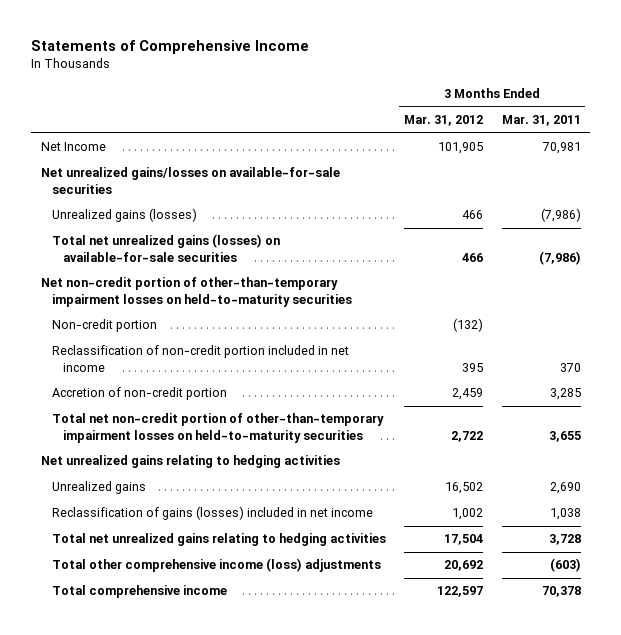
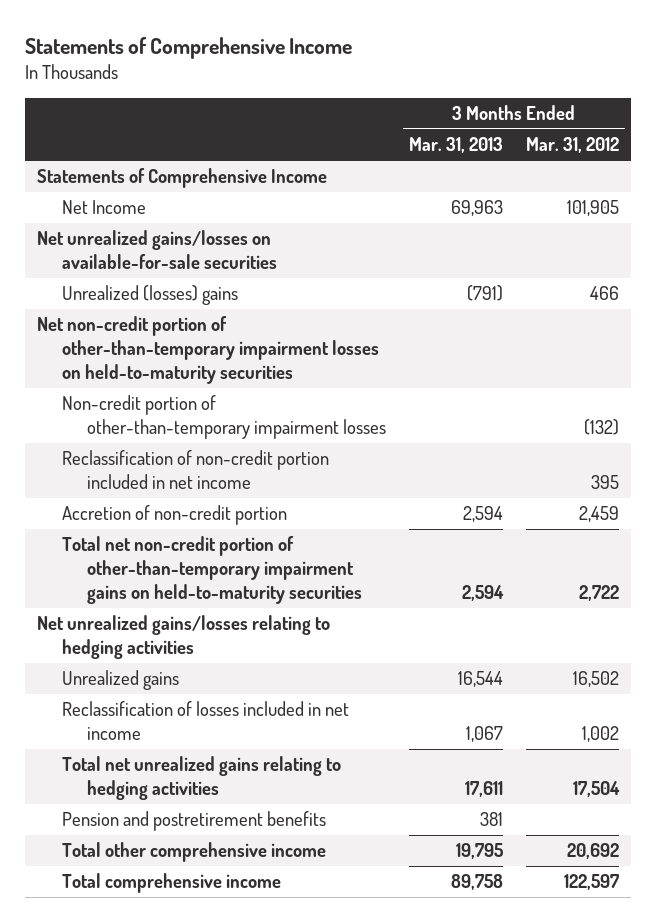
[501,115,581,127] Mar. 31, 2011 -> none
none -> [408,137,503,154] Mar. 31, 2013
none -> [36,168,327,189] Statements of Comprehensive Income
[51,234,280,262] Total net unrealized gains (losses) on available-for-sale securities -> none
[51,208,197,223] Unrealized gains (losses) -> [61,285,238,306] Unrealized (losses) gains
[51,319,157,333] Non-credit portion -> [61,395,386,440] Non-credit portion of other-than-temporary impairment losses
[51,413,384,443] Total net non-credit portion of other-than-temporary impairment losses on held-to-maturity securities -> [61,536,362,605] Total net non-credit portion of other-than-temporary impairment gains on held-to-maturity securities
[40,455,340,469] Net unrealized gains relating to hedging activities -> [36,615,330,660] Net unrealized gains/losses relating to hedging activities
[51,506,373,521] Reclassification of gains (losses) included in net income -> [61,701,349,741] Reclassification of losses included in net income
none -> [61,811,326,832] Pension and postretirement benefits
[51,558,381,573] Total other comprehensive income (loss) adjustments -> [61,842,326,863] Total other comprehensive income

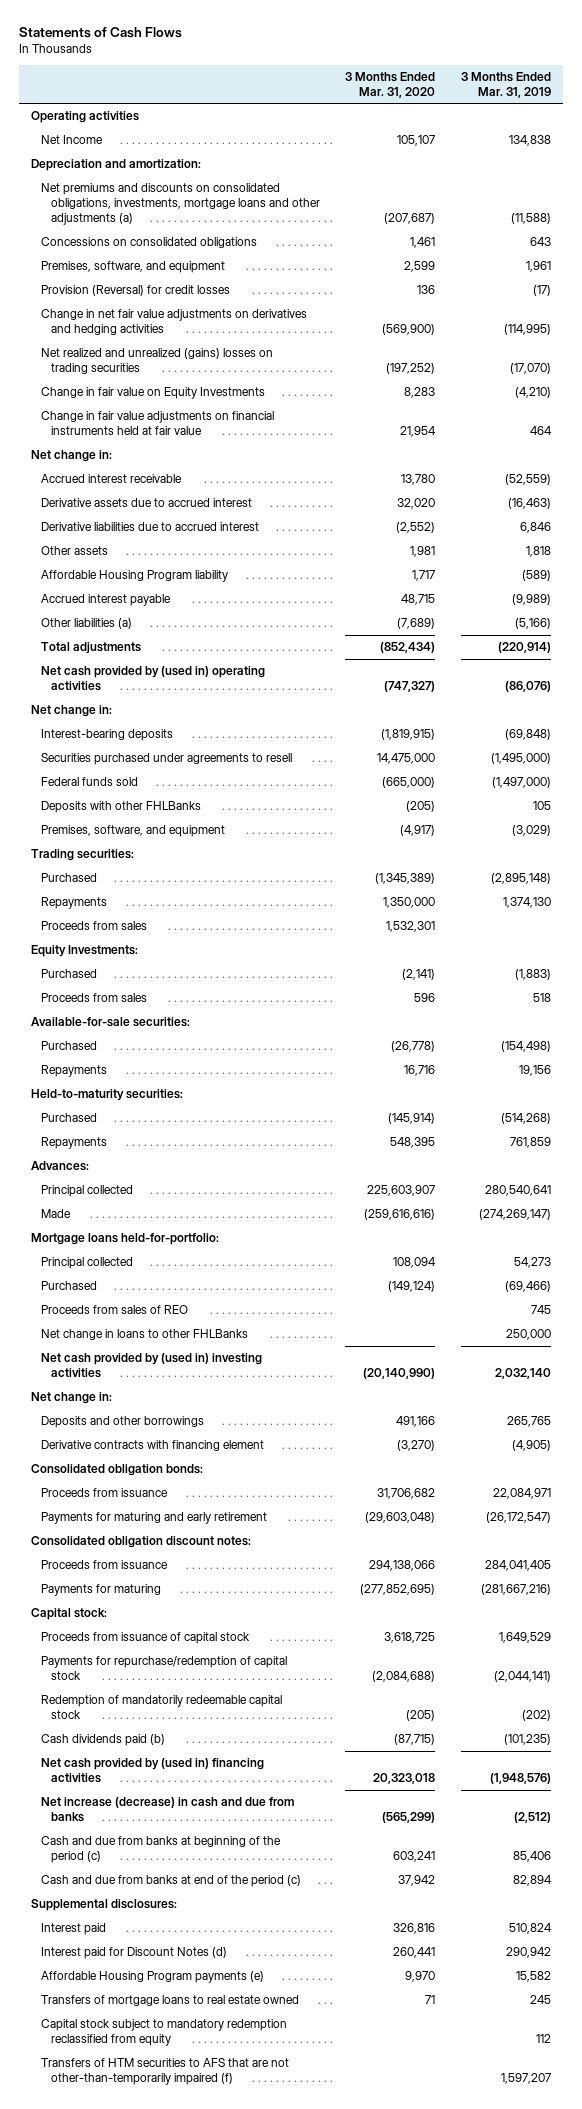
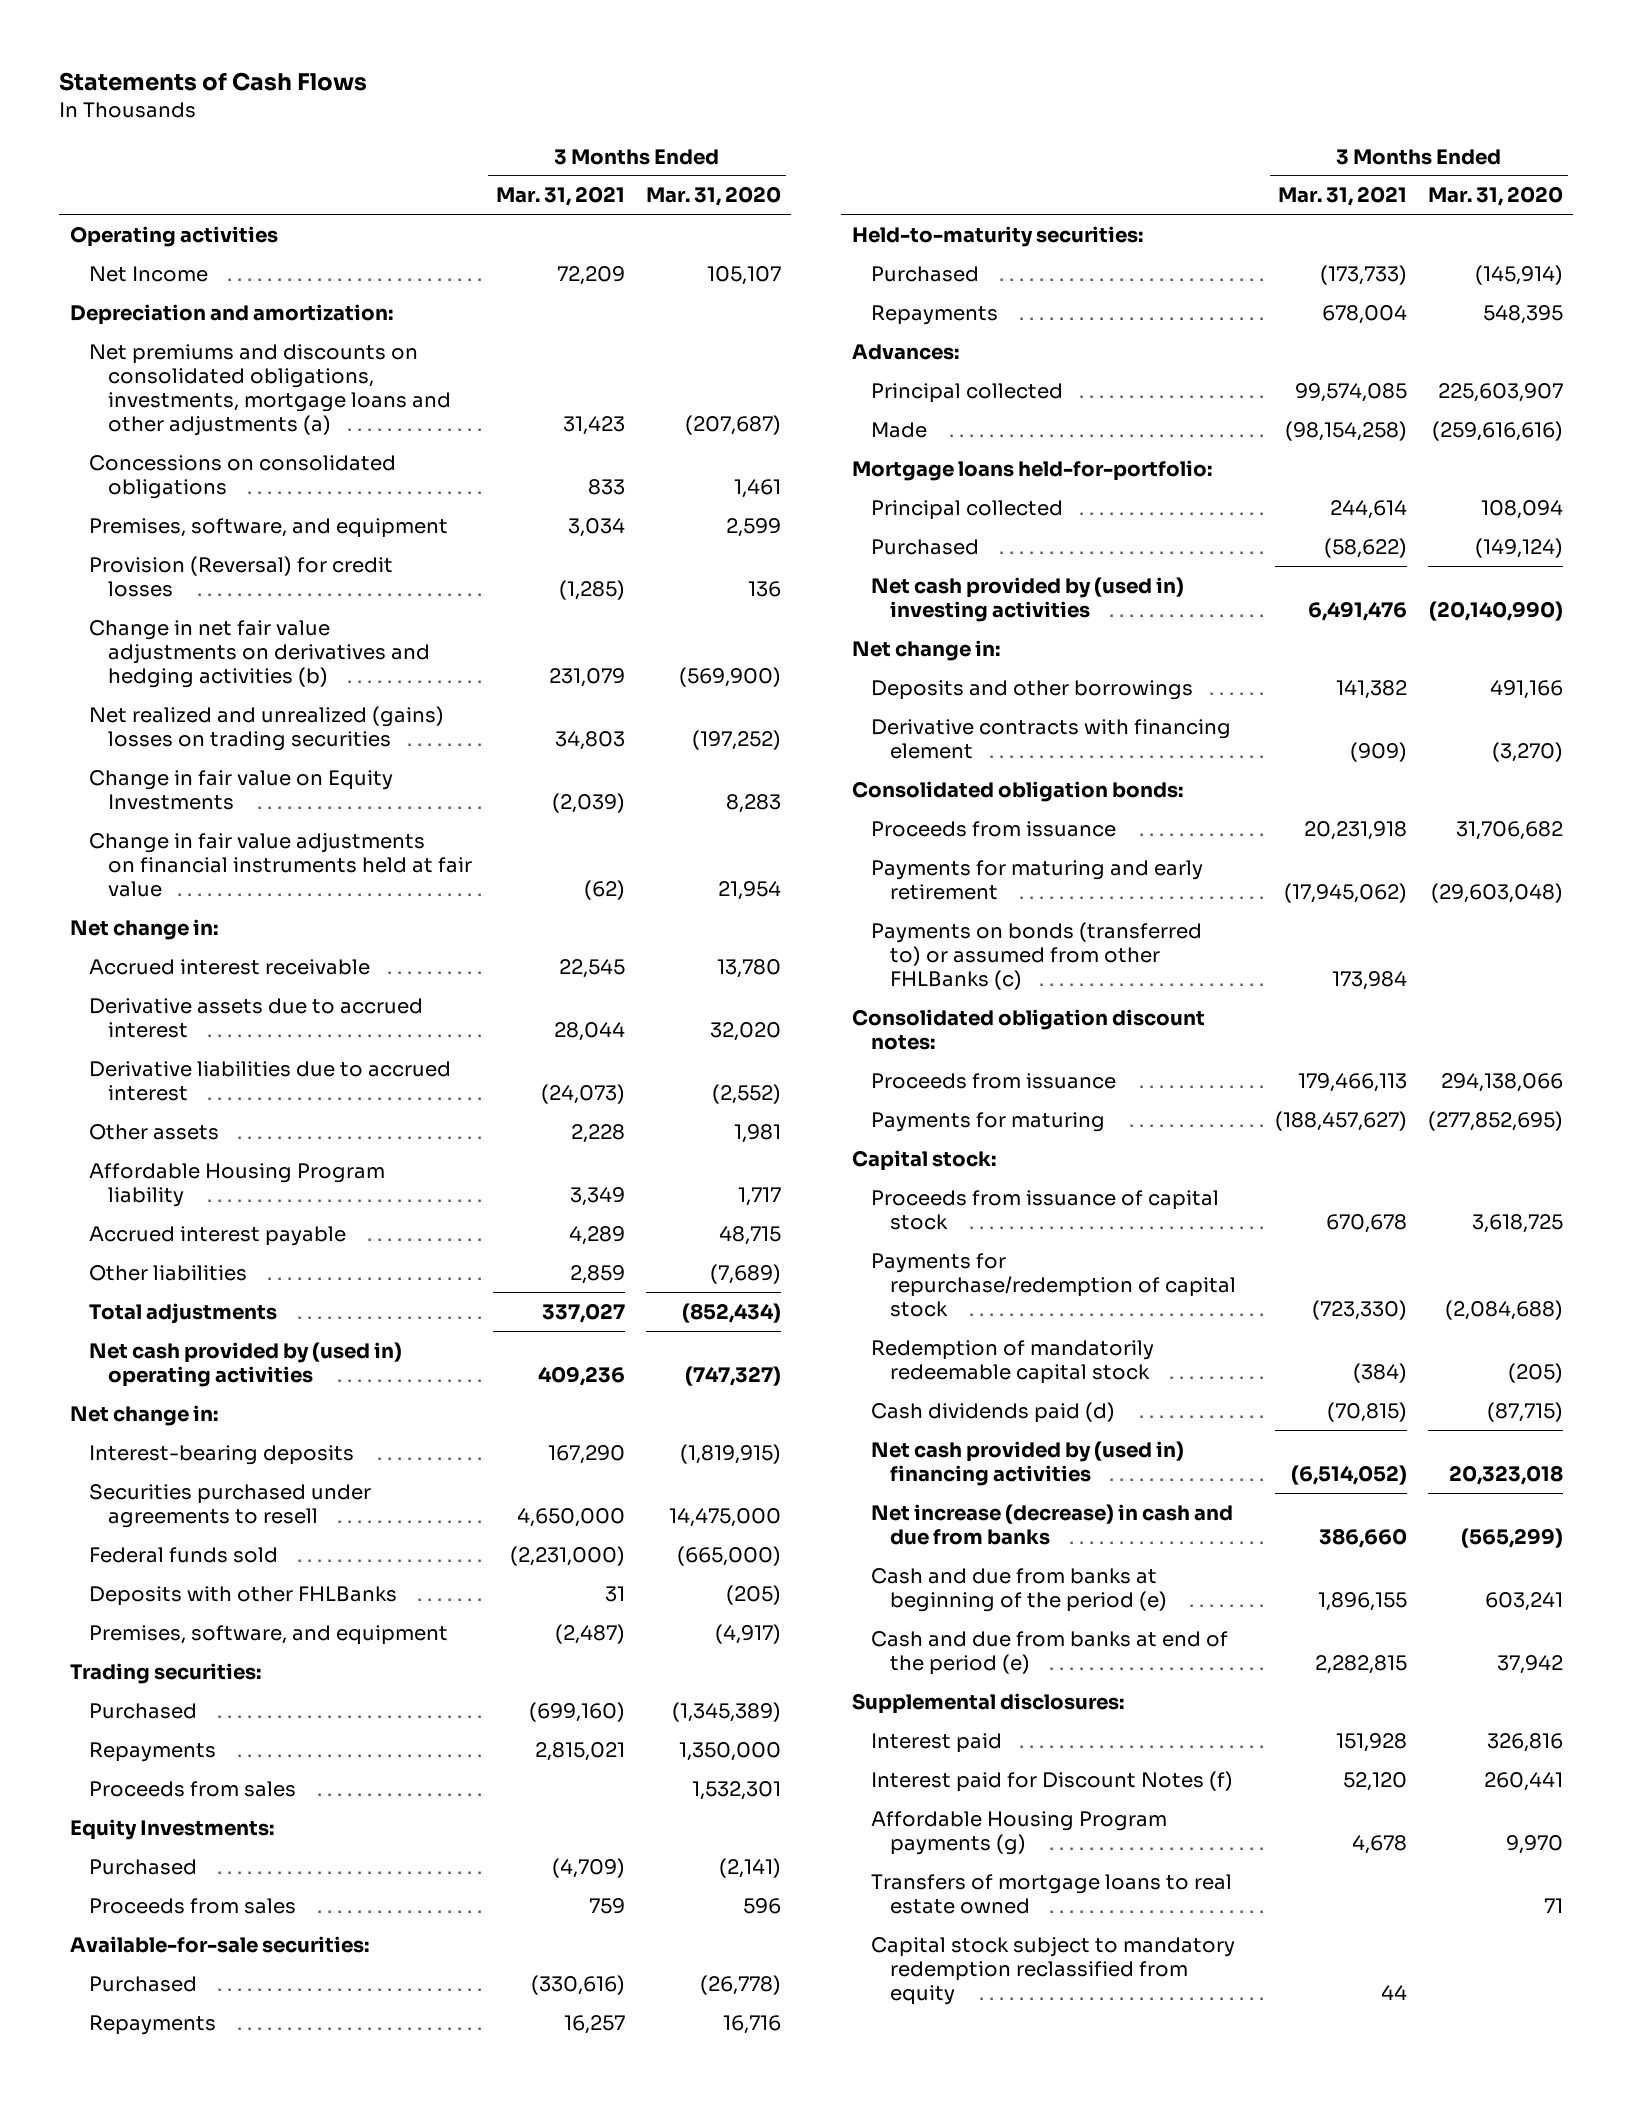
[460,72,551,98] 3 Months Ended Mar. 31, 2019 -> none
none -> [495,186,625,207] Mar. 31, 2021
[41,309,308,336] Change in net fair value adjustments on derivatives and hedging activities -> [88,619,430,689] Change in net fair value adjustments on derivatives and hedging activities (b)
[41,618,133,630] Other liabilities (a) -> [88,1264,247,1281] Other liabilities
[41,1305,189,1315] Proceeds from sales of REO -> none
[41,1329,249,1341] Net change in loans to other FHLBanks -> none
none -> [870,921,1202,991] Payments on bonds (transferred to) or assumed from other FHLBanks (c)
[41,1734,166,1747] Cash dividends paid (b) -> [870,1401,1115,1423] Cash dividends paid (d)
[41,1836,282,1864] Cash and due from banks at beginning of the period (c) -> [870,1567,1167,1612] Cash and due from banks at beginning of the period (e)
[41,1875,302,1888] Cash and due from banks at end of the period (c) -> [870,1630,1228,1675] Cash and due from banks at end of the period (e)
[41,1947,228,1960] Interest paid for Discount Notes (d) -> [870,1770,1233,1792] Interest paid for Discount Notes (f)
[41,1971,265,1984] Affordable Housing Program payments (e) -> [870,1810,1167,1855] Affordable Housing Program payments (g)
[41,2058,290,2086] Transfers of HTM securities to AFS that are not other-than-temporarily impaired (f) -> none

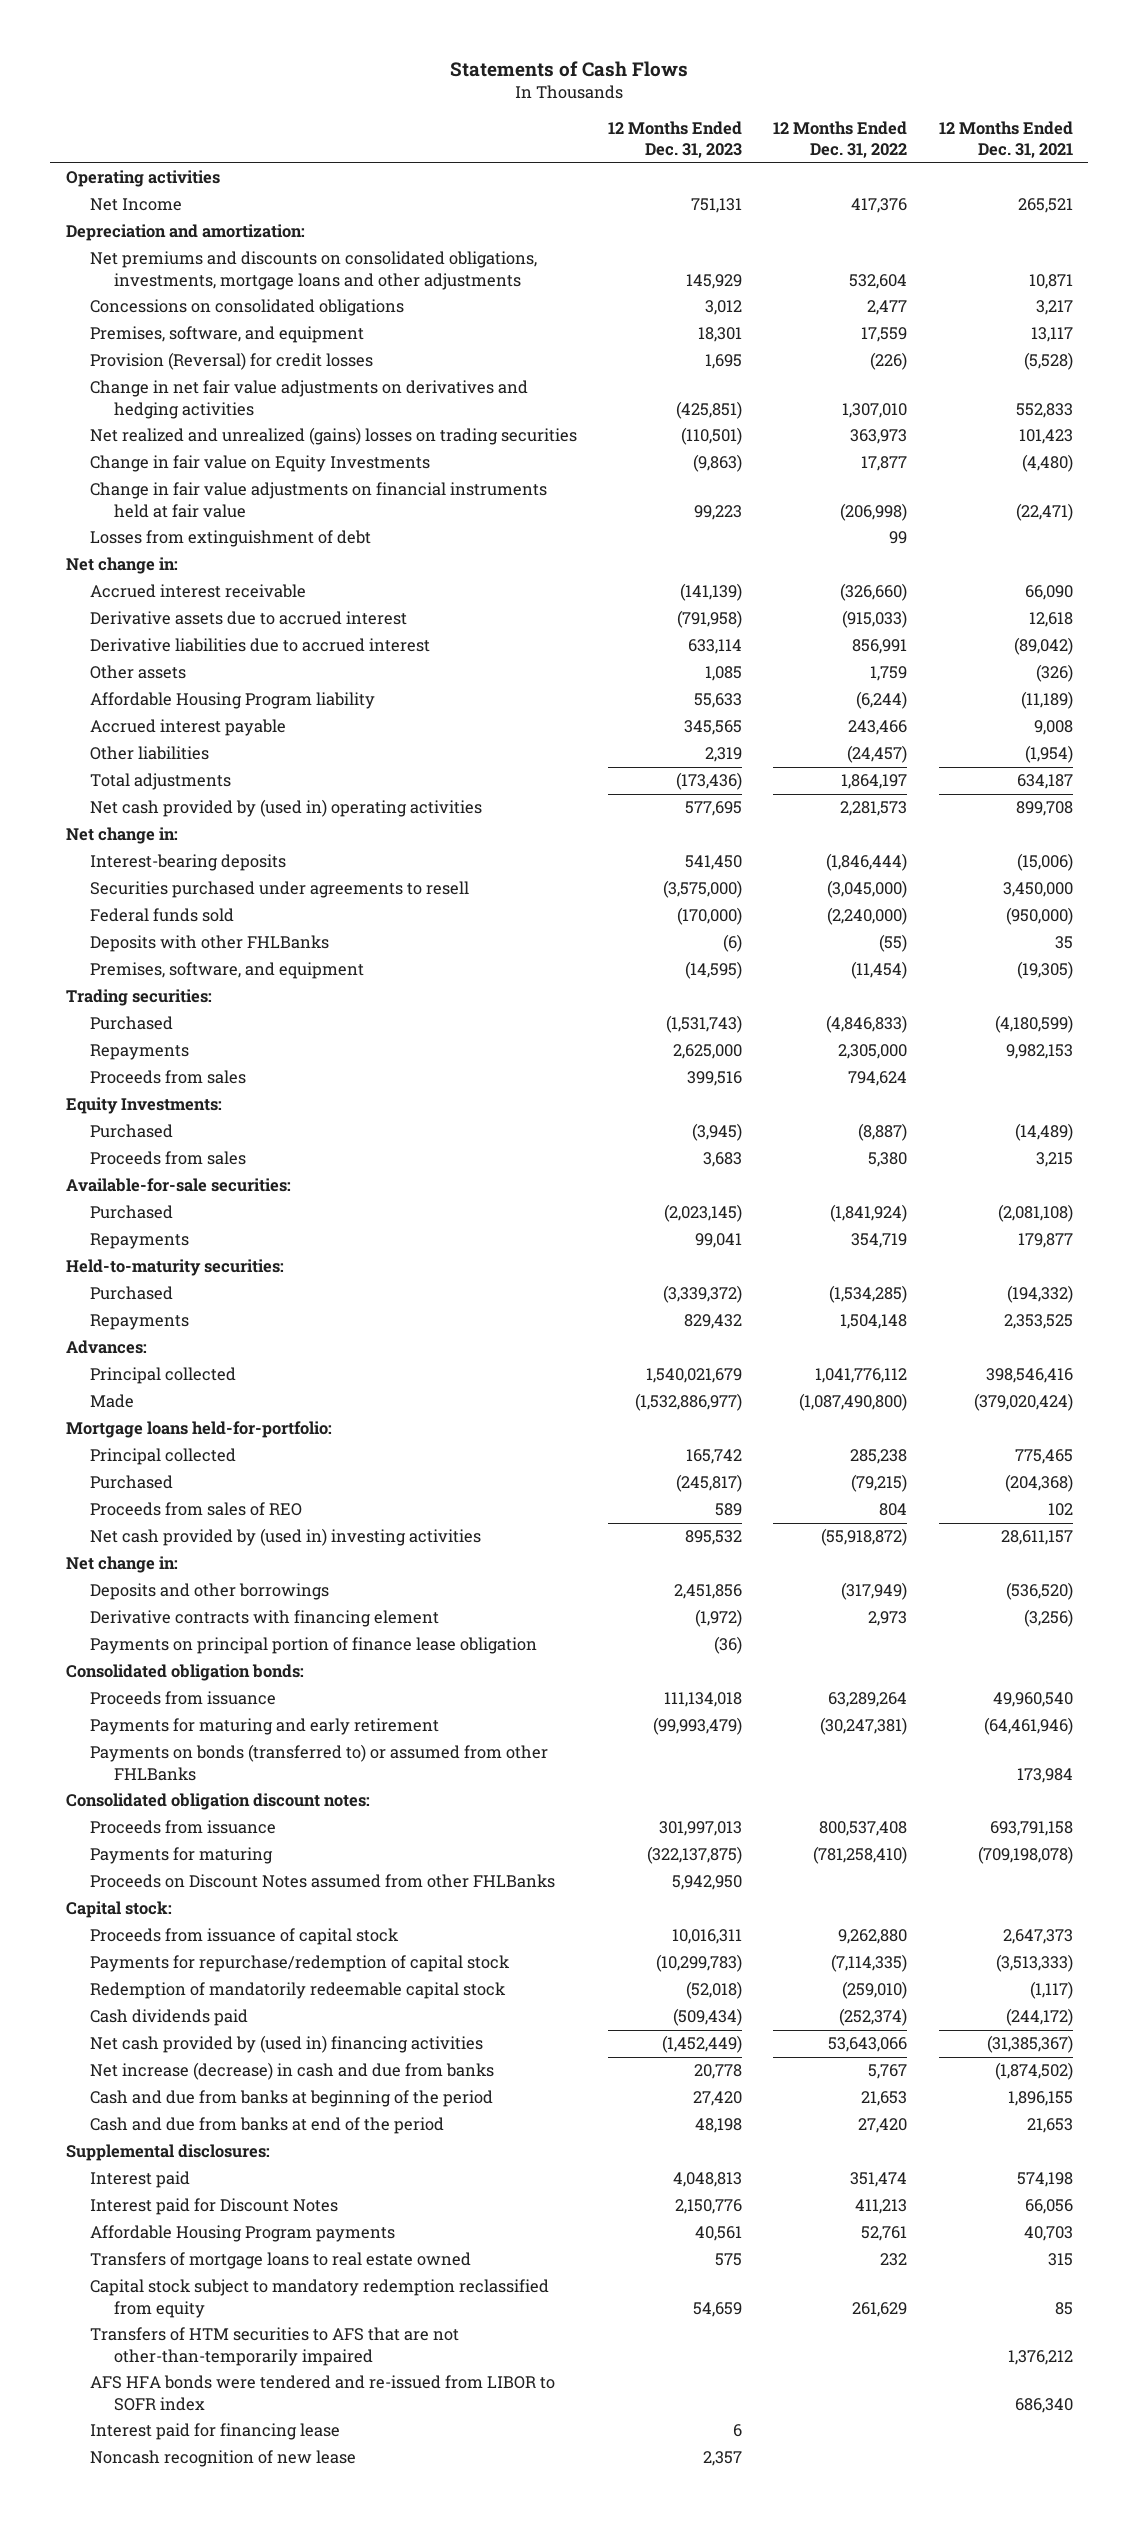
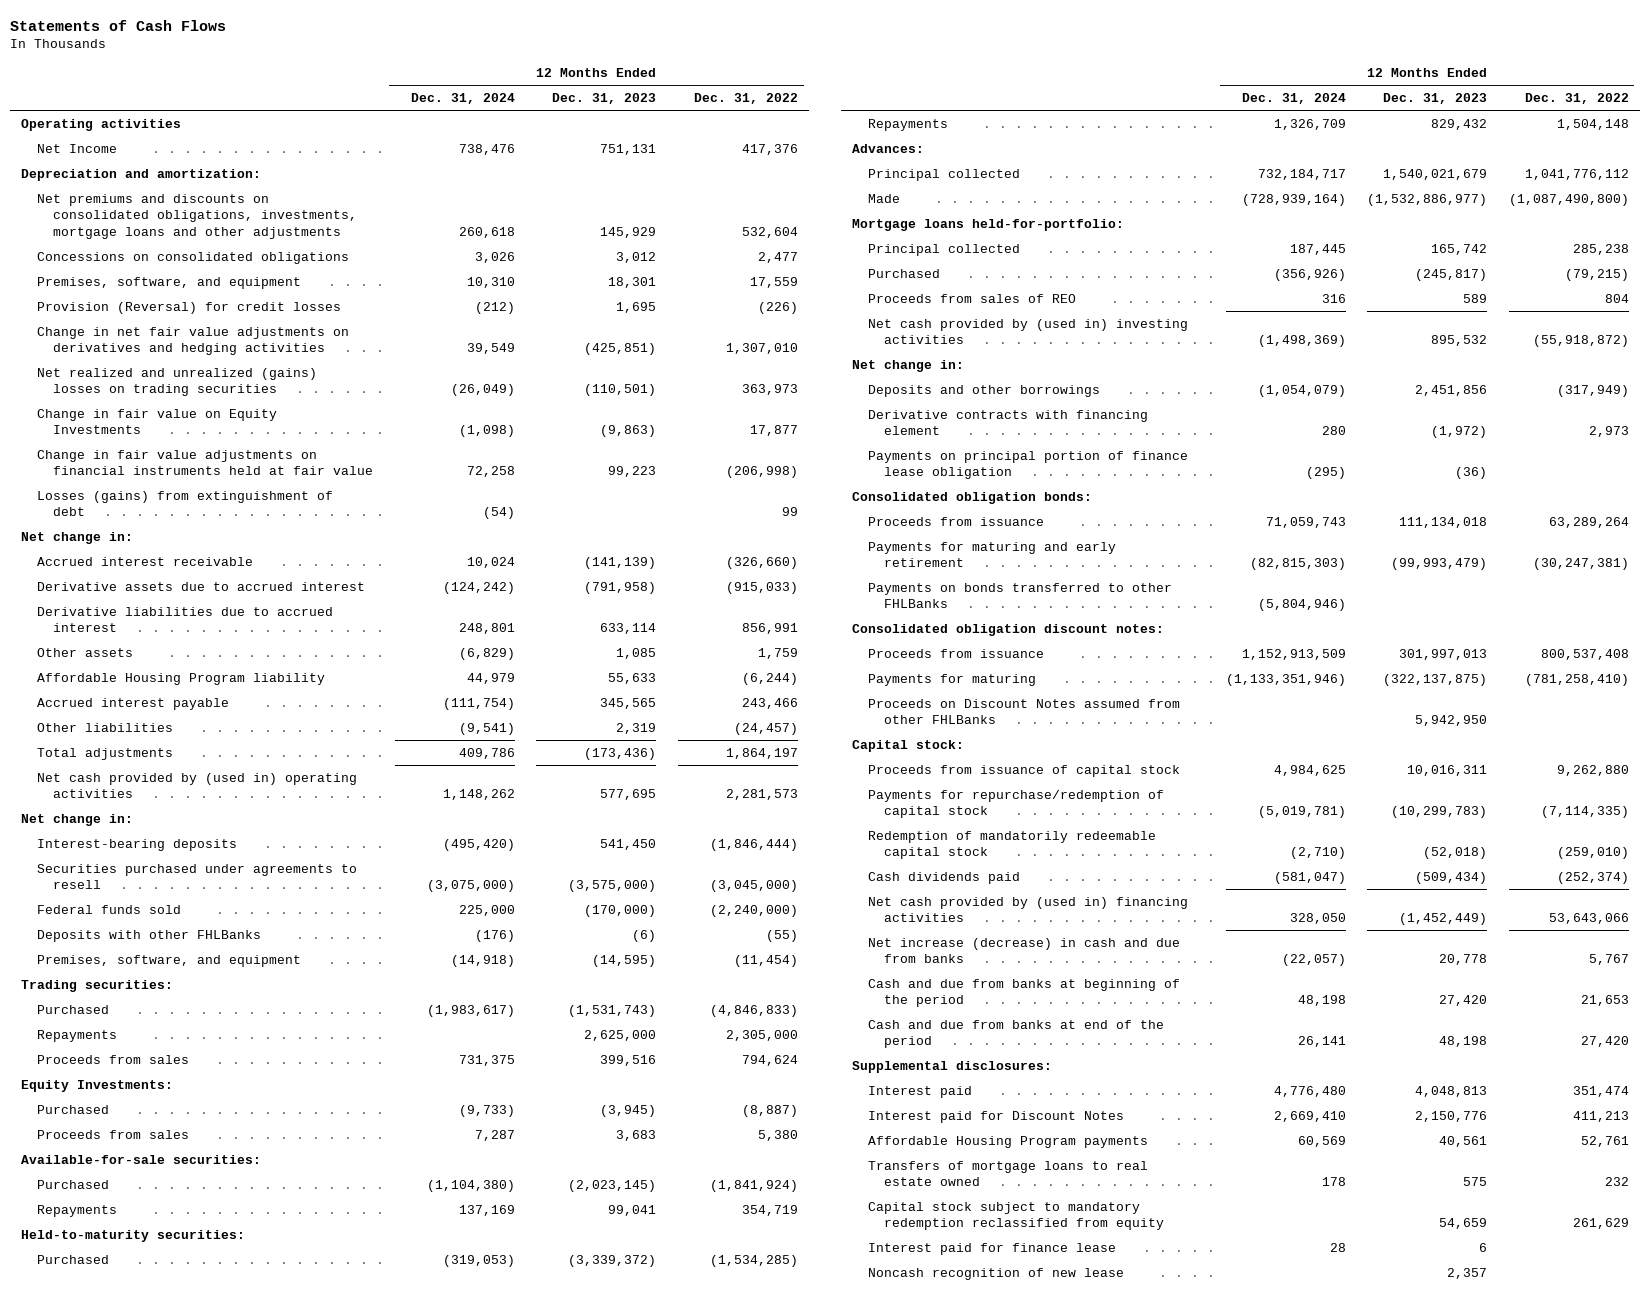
[938,121,1073,159] 12 Months Ended Dec. 31, 2021 -> none
none -> [410,93,515,105] Dec. 31, 2024
[89,530,371,548] Losses from extinguishment of debt -> [37,490,334,517] Losses (gains) from extinguishment of debt
[89,1744,548,1781] Payments on bonds (transferred to) or assumed from other FHLBanks -> [867,582,1172,609] Payments on bonds transferred to other FHLBanks
[89,2327,459,2366] Transfers of HTM securities to AFS that are not other-than-temporarily impaired -> none
[89,2375,555,2411] AFS HFA bonds were tendered and re-issued from LIBOR to SOFR index -> none
[89,2423,340,2441] Interest paid for financing lease -> [867,1242,1116,1255] Interest paid for finance lease

